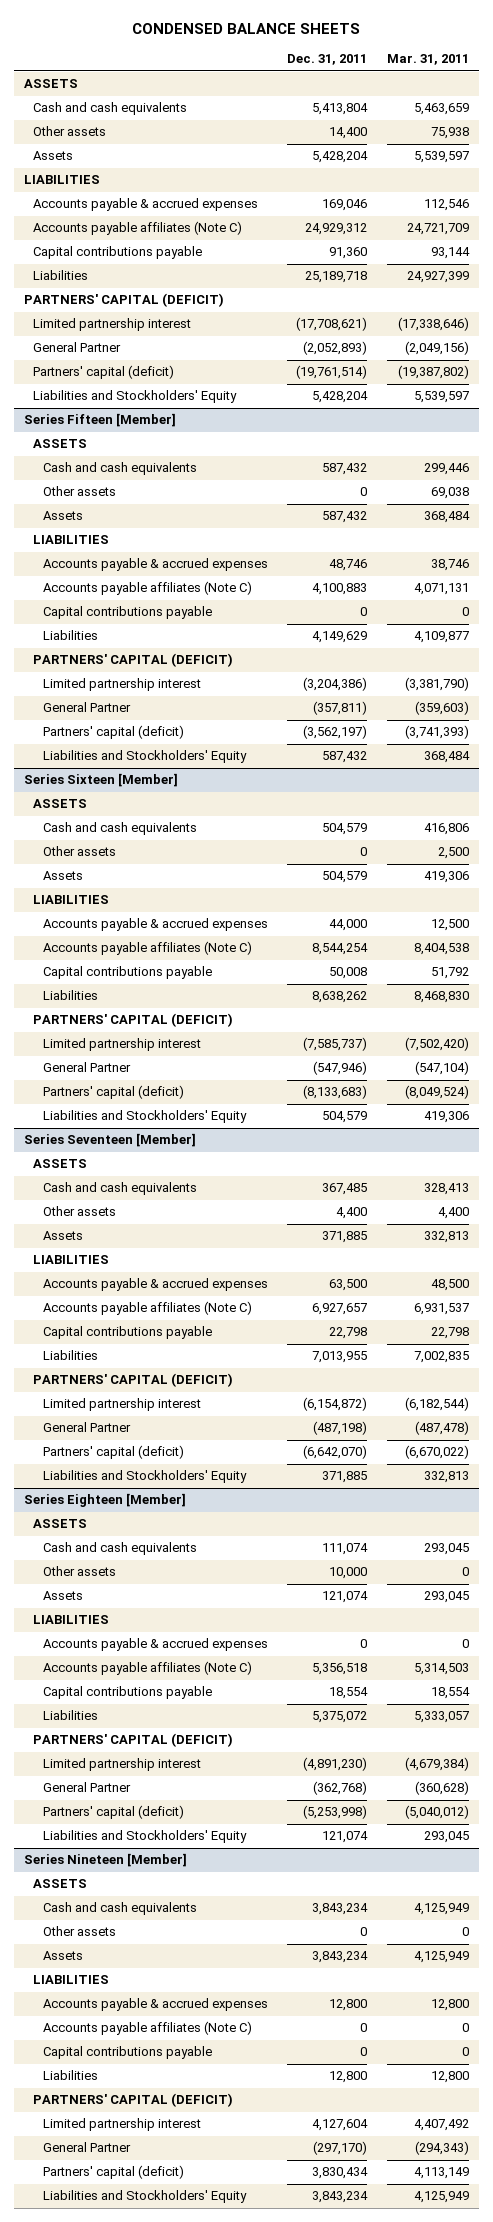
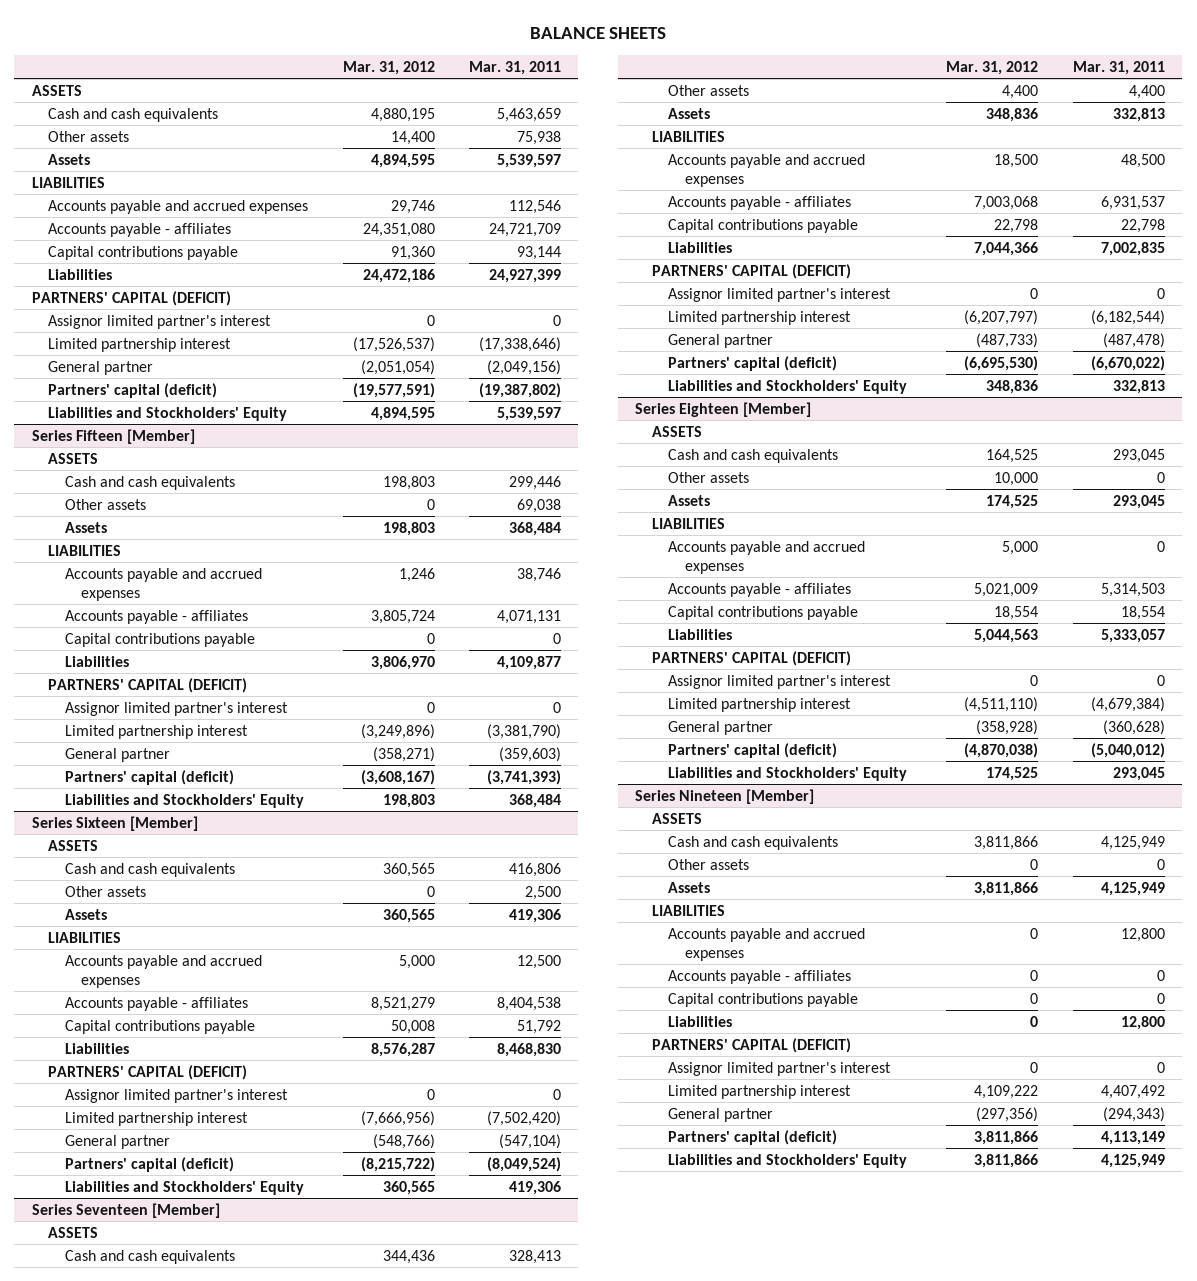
[132,23,361,35] CONDENSED BALANCE SHEETS -> [530,27,667,40] BALANCE SHEETS
[287,54,368,66] Dec. 31, 2011 -> none
none -> [342,60,435,75] Mar. 31, 2012
[33,198,259,212] Accounts payable & accrued expenses -> [48,199,309,214] Accounts payable and accrued expenses
[33,221,243,236] Accounts payable affiliates (Note C) -> [48,222,232,237] Accounts payable - affiliates
none -> [48,314,272,329] Assignor limited partner's interest
[33,342,122,353] General Partner -> [48,360,154,375] General partner
[42,558,268,572] Accounts payable & accrued expenses -> [64,567,262,601] Accounts payable and accrued expenses
[42,581,252,596] Accounts payable affiliates (Note C) -> [64,609,248,624] Accounts payable - affiliates
none -> [64,701,288,716] Assignor limited partner's interest
[42,702,131,713] General Partner -> [64,747,170,762] General partner
[42,918,268,932] Accounts payable & accrued expenses -> [64,954,262,988] Accounts payable and accrued expenses
[42,941,252,956] Accounts payable affiliates (Note C) -> [64,996,248,1011] Accounts payable - affiliates
none -> [64,1088,288,1103] Assignor limited partner's interest
[42,1062,131,1073] General Partner -> [64,1134,170,1149] General partner
[42,1278,268,1292] Accounts payable & accrued expenses -> [668,153,866,187] Accounts payable and accrued expenses
[42,1301,252,1316] Accounts payable affiliates (Note C) -> [668,195,852,210] Accounts payable - affiliates
none -> [668,287,892,302] Assignor limited partner's interest
[42,1422,131,1433] General Partner -> [668,333,774,348] General partner
[42,1638,268,1652] Accounts payable & accrued expenses -> [668,540,866,574] Accounts payable and accrued expenses
[42,1661,252,1676] Accounts payable affiliates (Note C) -> [668,582,852,597] Accounts payable - affiliates
none -> [668,674,892,689] Assignor limited partner's interest
[42,1782,131,1793] General Partner -> [668,720,774,735] General partner
[42,1998,268,2012] Accounts payable & accrued expenses -> [668,927,866,961] Accounts payable and accrued expenses
[42,2021,252,2036] Accounts payable affiliates (Note C) -> [668,969,852,984] Accounts payable - affiliates
none -> [668,1061,892,1076] Assignor limited partner's interest
[42,2142,131,2153] General Partner -> [668,1107,774,1122] General partner

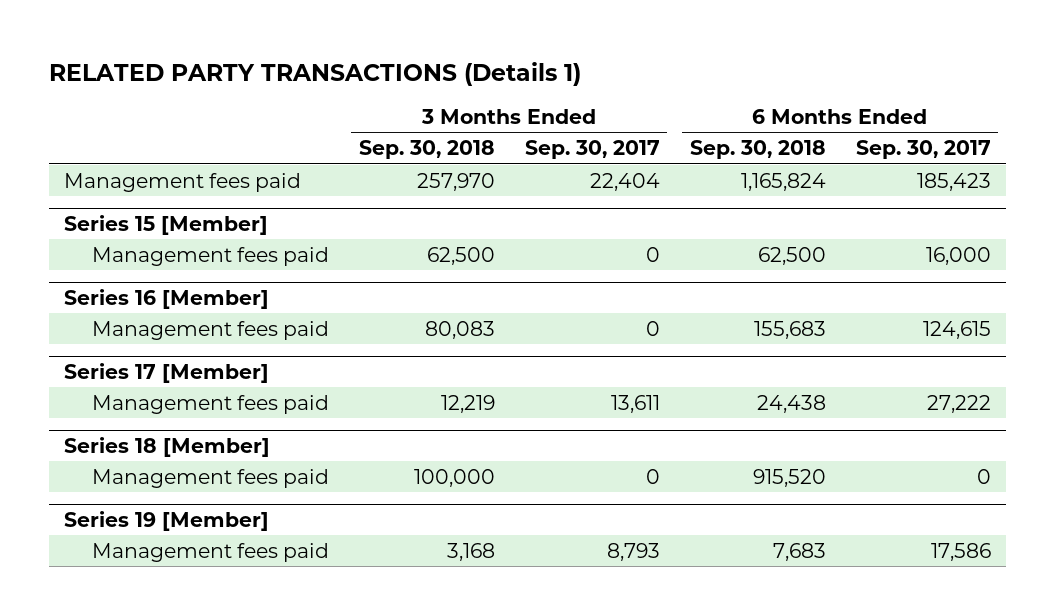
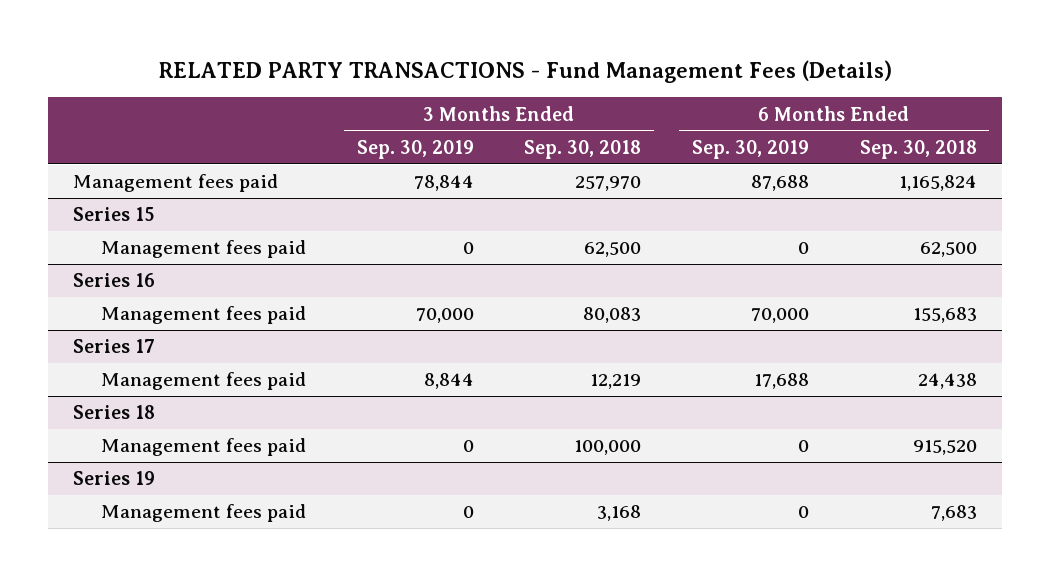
[48,61,581,86] RELATED PARTY TRANSACTIONS (Details 1) -> [159,60,893,84] RELATED PARTY TRANSACTIONS - Fund Management Fees (Details)
[524,140,660,160] Sep. 30, 2017 -> none
[855,140,991,160] Sep. 30, 2017 -> none
none -> [356,139,474,159] Sep. 30, 2019
none -> [692,139,810,159] Sep. 30, 2019
[63,215,268,236] Series 15 [Member] -> [73,207,156,222] Series 15
[63,289,269,310] Series 16 [Member] -> [73,273,156,288] Series 16
[63,363,269,384] Series 17 [Member] -> [73,339,156,354] Series 17
[63,437,270,458] Series 18 [Member] -> [73,405,156,420] Series 18
[63,511,269,532] Series 19 [Member] -> [73,471,156,486] Series 19

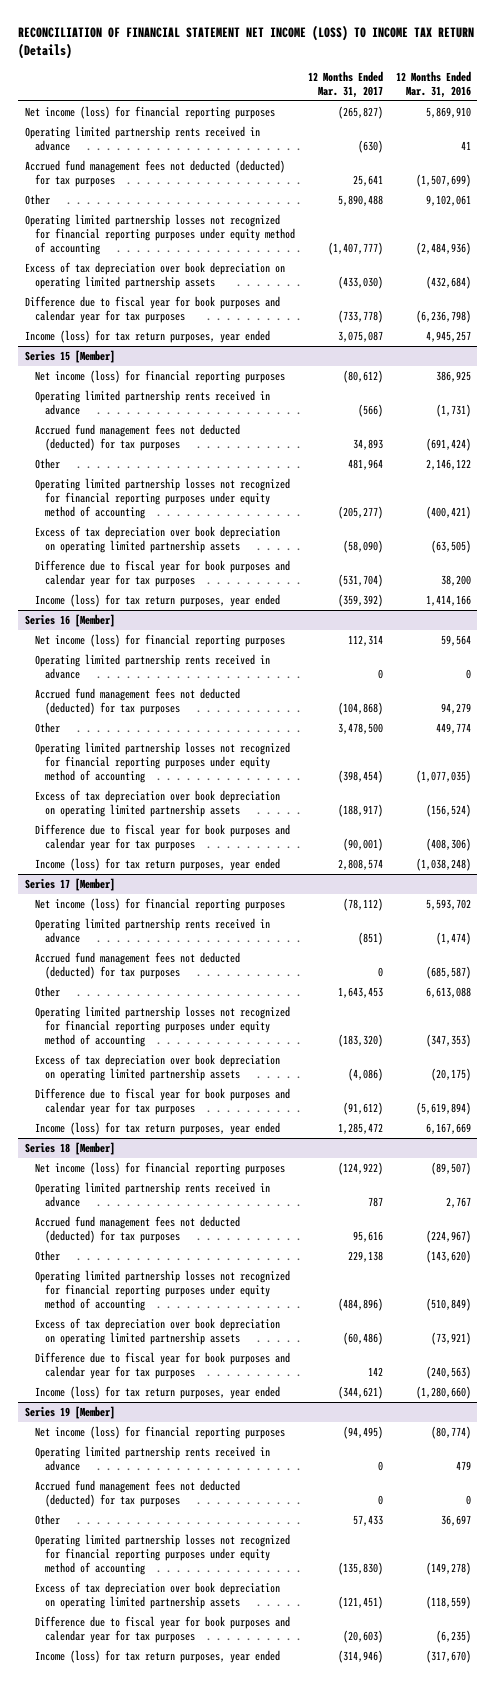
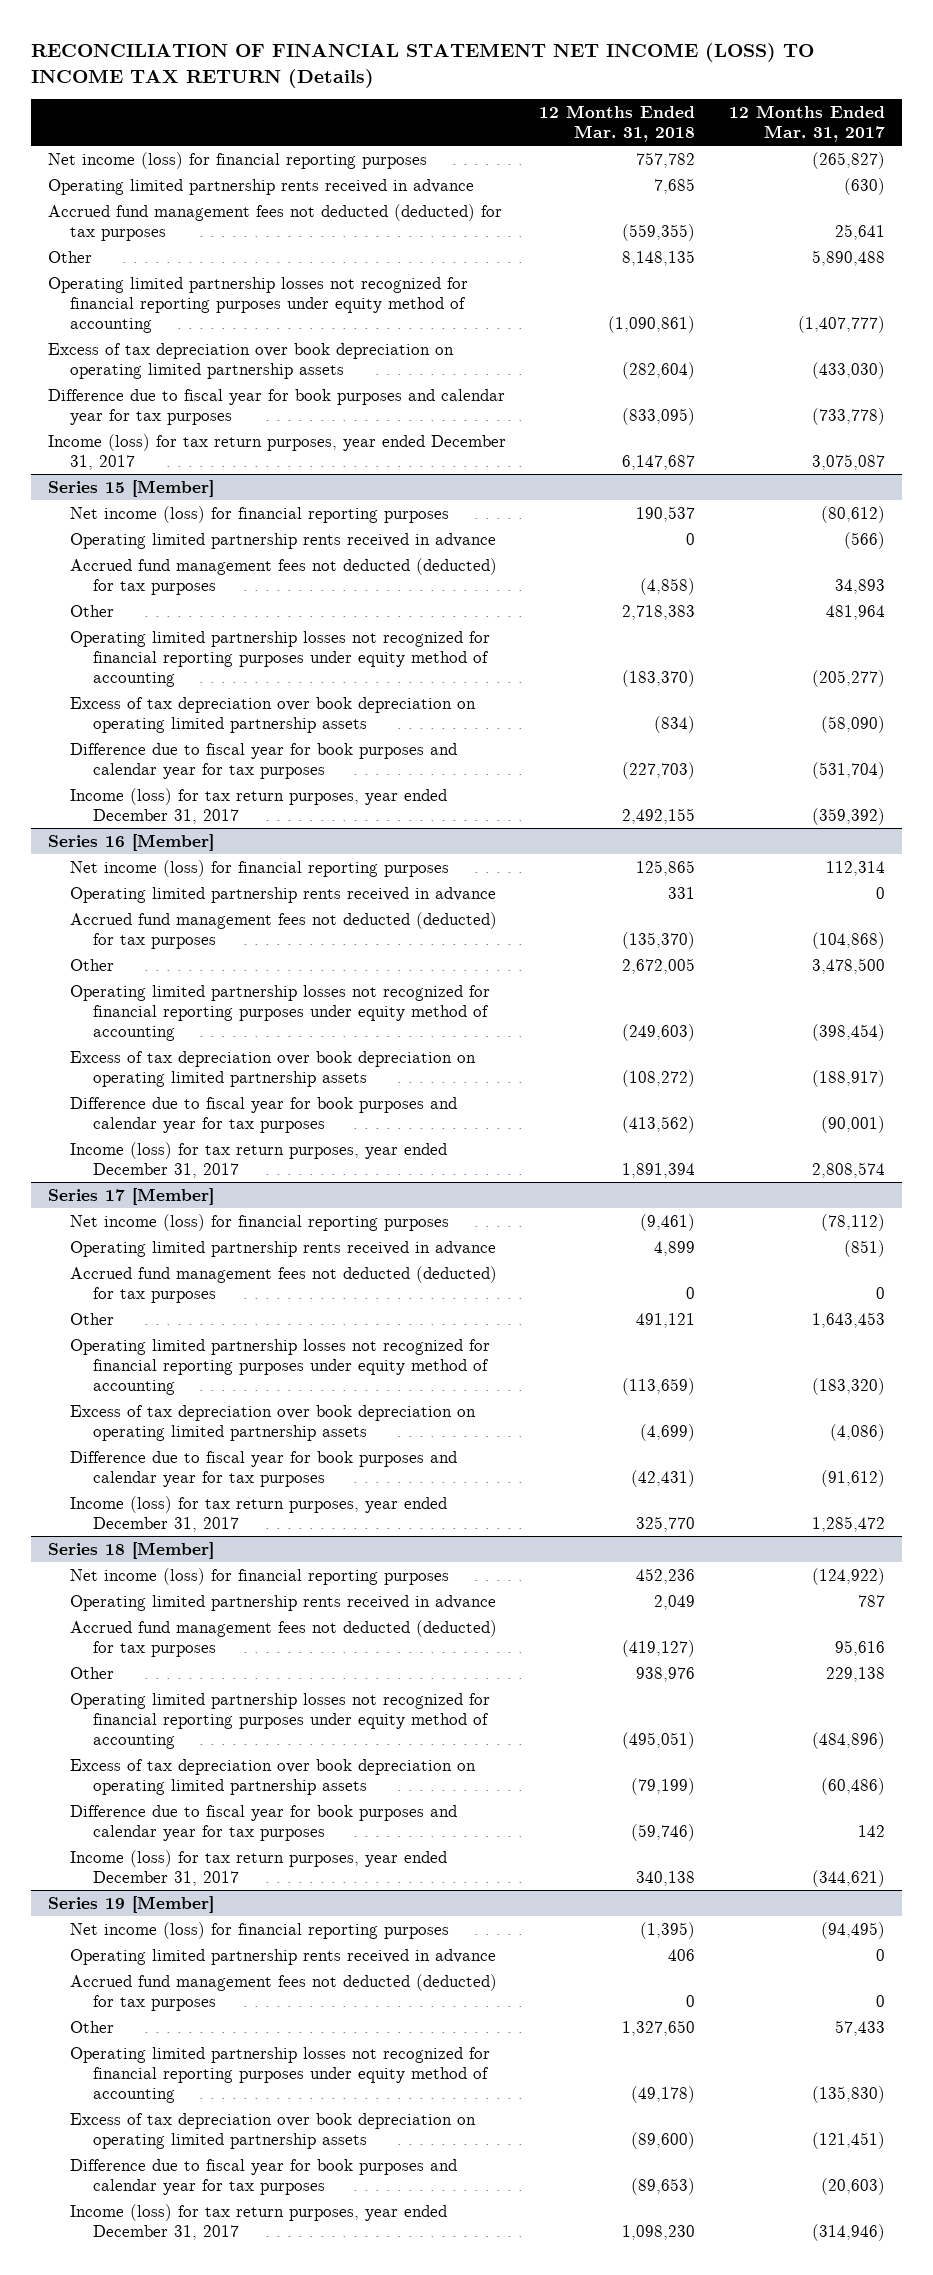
[395,70,471,98] 12 Months Ended Mar. 31, 2016 -> none
none -> [539,104,696,143] 12 Months Ended Mar. 31, 2018
[24,330,270,344] Income (loss) for tax return purposes, year ended -> [47,433,506,470] Income (loss) for tax return purposes, year ended December 31, 2017
[34,594,280,608] Income (loss) for tax return purposes, year ended -> [70,787,448,824] Income (loss) for tax return purposes, year ended December 31, 2017
[34,858,280,872] Income (loss) for tax return purposes, year ended -> [70,1141,448,1178] Income (loss) for tax return purposes, year ended December 31, 2017
[34,1122,280,1136] Income (loss) for tax return purposes, year ended -> [70,1495,448,1532] Income (loss) for tax return purposes, year ended December 31, 2017
[34,1386,280,1400] Income (loss) for tax return purposes, year ended -> [70,1849,448,1886] Income (loss) for tax return purposes, year ended December 31, 2017
[34,1650,280,1664] Income (loss) for tax return purposes, year ended -> [70,2203,448,2240] Income (loss) for tax return purposes, year ended December 31, 2017

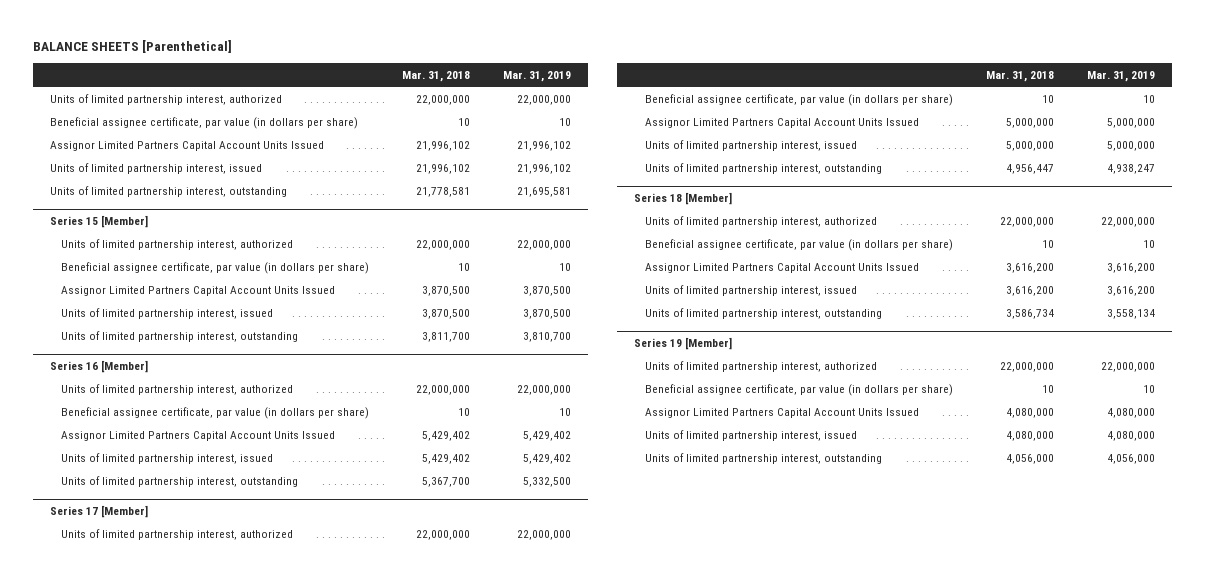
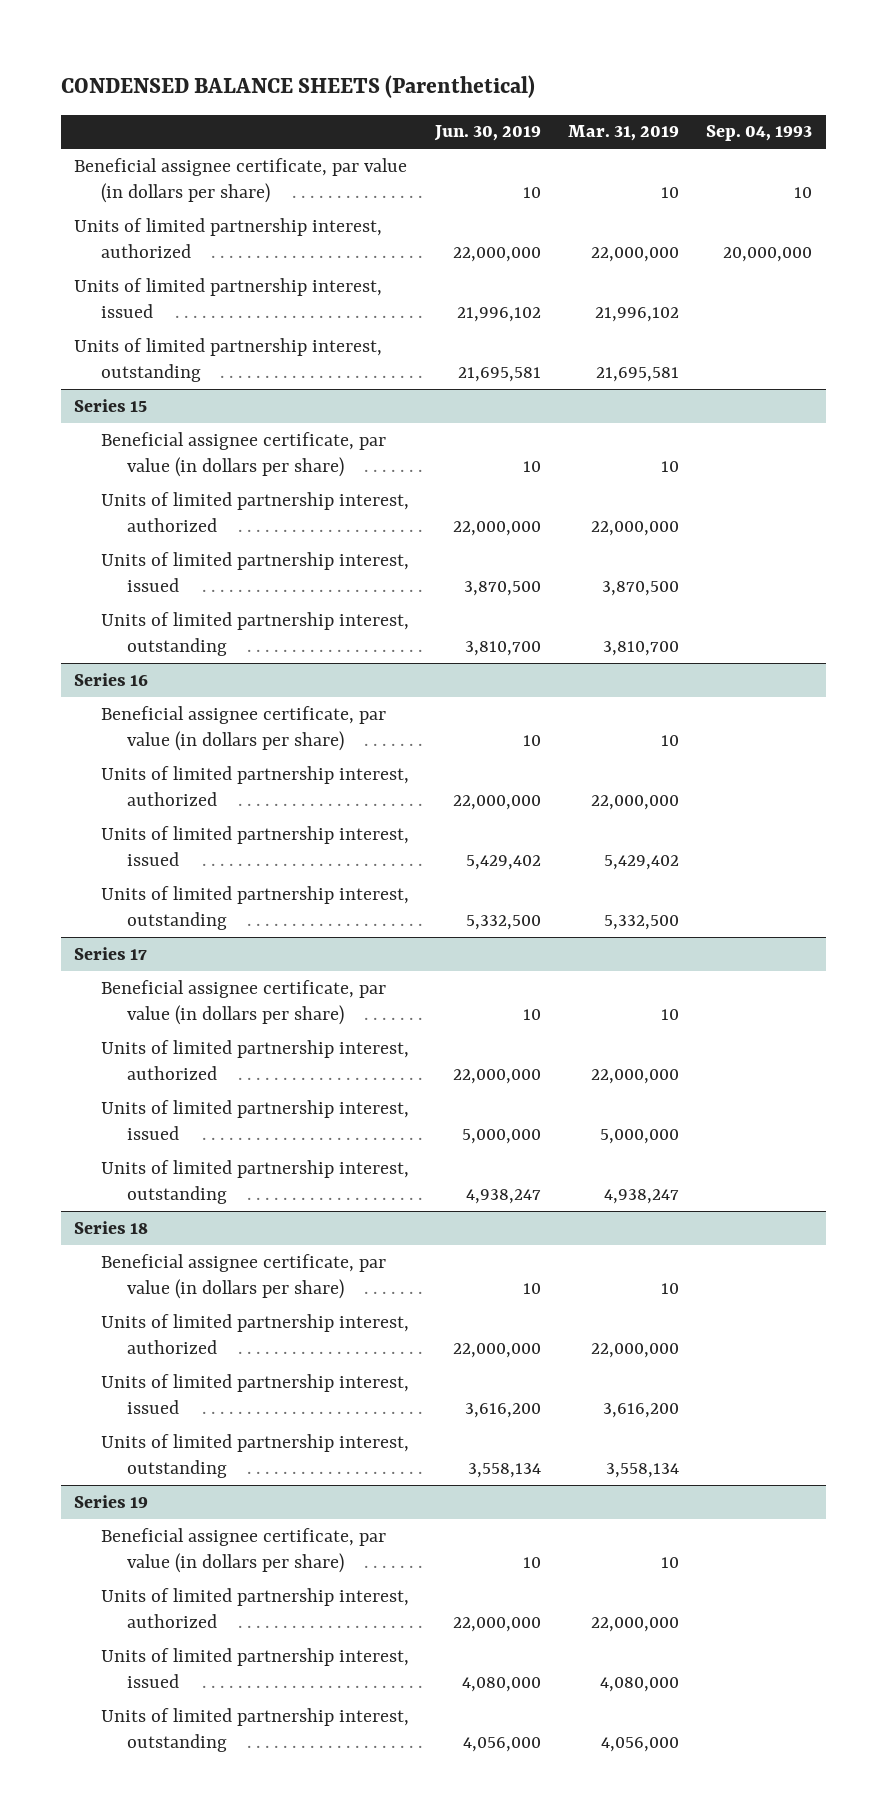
[33,40,233,54] BALANCE SHEETS [Parenthetical] -> [60,75,535,99] CONDENSED BALANCE SHEETS (Parenthetical)
[402,70,471,82] Mar. 31, 2018 -> none
none -> [434,125,542,142] Jun. 30, 2019
none -> [706,125,813,142] Sep. 04, 1993
[49,140,324,151] Assignor Limited Partners Capital Account Units Issued -> none
[49,93,282,105] Units of limited partnership interest, authorized -> [74,217,383,259] Units of limited partnership interest, authorized
[60,238,293,250] Units of limited partnership interest, authorized -> none
[49,214,148,228] Series 15 [Member] -> [74,398,148,412] Series 15
[60,285,335,296] Assignor Limited Partners Capital Account Units Issued -> none
none -> [100,491,409,533] Units of limited partnership interest, authorized
[60,383,293,395] Units of limited partnership interest, authorized -> none
[49,359,148,373] Series 16 [Member] -> [74,672,149,686] Series 16
[60,430,335,441] Assignor Limited Partners Capital Account Units Issued -> none
none -> [100,765,409,807] Units of limited partnership interest, authorized
[60,528,293,540] Units of limited partnership interest, authorized -> none
[49,504,148,518] Series 17 [Member] -> [74,946,148,960] Series 17
[644,117,919,128] Assignor Limited Partners Capital Account Units Issued -> none
none -> [100,1039,409,1081] Units of limited partnership interest, authorized
[644,215,877,227] Units of limited partnership interest, authorized -> none
[633,191,732,205] Series 18 [Member] -> [74,1220,149,1234] Series 18
[644,262,919,273] Assignor Limited Partners Capital Account Units Issued -> none
none -> [100,1313,409,1355] Units of limited partnership interest, authorized
[644,360,877,372] Units of limited partnership interest, authorized -> none
[633,336,732,350] Series 19 [Member] -> [74,1494,149,1508] Series 19
[644,407,919,418] Assignor Limited Partners Capital Account Units Issued -> none
none -> [100,1587,409,1629] Units of limited partnership interest, authorized

